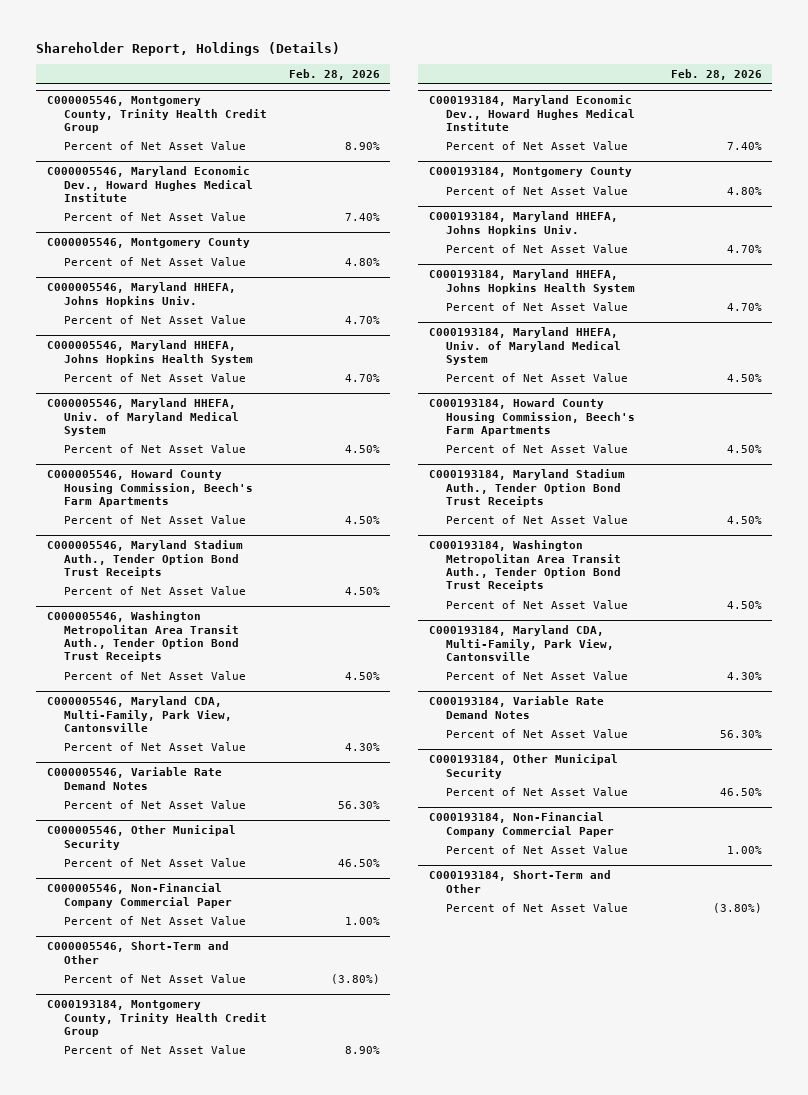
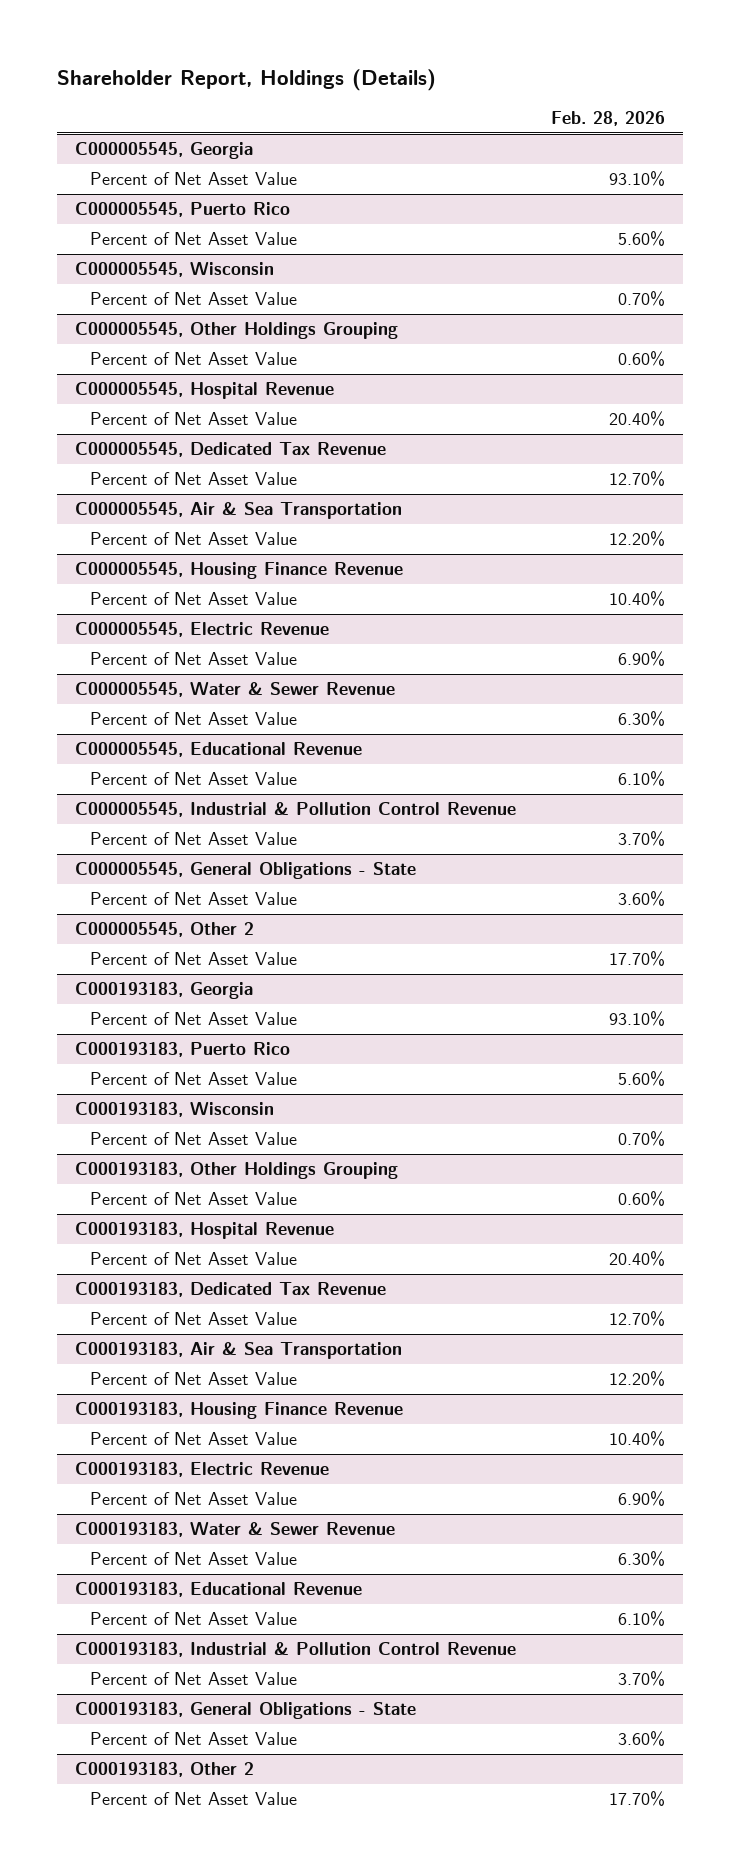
[46,96,268,133] C000005546, Montgomery County, Trinity Health Credit Group -> none
[46,166,254,202] C000005546, Maryland Economic Dev., Howard Hughes Medical Institute -> none
[46,238,250,249] C000005546, Montgomery County -> none
[46,282,236,307] C000005546, Maryland HHEFA, Johns Hopkins Univ. -> none
[46,340,254,365] C000005546, Maryland HHEFA, Johns Hopkins Health System -> none
[46,398,240,436] C000005546, Maryland HHEFA, Univ. of Maryland Medical System -> none
[46,469,254,507] C000005546, Howard County Housing Commission, Beech's Farm Apartments -> none
[46,540,243,578] C000005546, Maryland Stadium Auth., Tender Option Bond Trust Receipts -> none
[46,611,240,663] C000005546, Washington Metropolitan Area Transit Auth., Tender Option Bond Trust Receipts -> none
[46,696,233,732] C000005546, Maryland CDA, Multi-Family, Park View, Cantonsville -> none
[46,767,222,790] C000005546, Variable Rate Demand Notes -> none
[46,825,236,850] C000005546, Other Municipal Security -> none
[46,883,233,908] C000005546, Non-Financial Company Commercial Paper -> none
[46,941,229,964] C000005546, Short-Term and Other -> none
[46,1000,268,1037] C000193184, Montgomery County, Trinity Health Credit Group -> none
[428,95,636,131] C000193184, Maryland Economic Dev., Howard Hughes Medical Institute -> none
[428,167,632,178] C000193184, Montgomery County -> none
[428,211,618,236] C000193184, Maryland HHEFA, Johns Hopkins Univ. -> none
[428,269,636,294] C000193184, Maryland HHEFA, Johns Hopkins Health System -> none
[428,327,622,365] C000193184, Maryland HHEFA, Univ. of Maryland Medical System -> none
[428,398,636,436] C000193184, Howard County Housing Commission, Beech's Farm Apartments -> none
[428,469,625,507] C000193184, Maryland Stadium Auth., Tender Option Bond Trust Receipts -> none
[428,540,622,592] C000193184, Washington Metropolitan Area Transit Auth., Tender Option Bond Trust Receipts -> none
[428,625,615,661] C000193184, Maryland CDA, Multi-Family, Park View, Cantonsville -> none
[428,696,604,719] C000193184, Variable Rate Demand Notes -> none
[428,754,618,779] C000193184, Other Municipal Security -> none
[428,812,615,837] C000193184, Non-Financial Company Commercial Paper -> none
[428,870,611,893] C000193184, Short-Term and Other -> none
none -> [74,142,253,160] C000005545, Georgia
[344,141,380,150] 8.90% -> [609,171,666,187] 93.10%
none -> [74,202,290,218] C000005545, Puerto Rico
[344,212,380,221] 7.40% -> [618,231,666,247] 5.60%
none -> [74,262,274,278] C000005545, Wisconsin
[344,257,380,266] 4.80% -> [618,291,666,307] 0.70%
none -> [74,322,398,340] C000005545, Other Holdings Grouping
[344,315,380,324] 4.70% -> [618,351,666,367] 0.60%
none -> [74,382,334,400] C000005545, Hospital Revenue
[344,373,380,382] 4.70% -> [609,411,666,427] 20.40%
none -> [74,442,386,458] C000005545, Dedicated Tax Revenue
[344,444,380,453] 4.50% -> [609,471,666,487] 12.70%
none -> [74,502,402,520] C000005545, Air & Sea Transportation
[344,515,380,524] 4.50% -> [609,531,666,547] 12.20%
none -> [74,562,403,580] C000005545, Housing Finance Revenue
[344,586,380,595] 4.50% -> [609,591,666,607] 10.40%
none -> [74,622,329,638] C000005545, Electric Revenue
[344,671,380,680] 4.50% -> [618,651,666,667] 6.90%
none -> [74,682,395,698] C000005545, Water & Sewer Revenue
[344,742,380,751] 4.30% -> [618,711,666,727] 6.30%
none -> [74,742,362,758] C000005545, Educational Revenue
[337,800,380,809] 56.30% -> [618,771,666,787] 6.10%
none -> [74,802,516,818] C000005545, Industrial & Pollution Control Revenue
[337,858,380,867] 46.50% -> [618,831,666,847] 3.70%
none -> [74,862,416,880] C000005545, General Obligations - State
[344,916,380,925] 1.00% -> [618,891,666,907] 3.60%
none -> [74,922,254,938] C000005545, Other 2
[330,973,380,984] (3.80%) -> [609,951,666,967] 17.70%
none -> [74,982,253,1000] C000193183, Georgia
[344,1045,380,1054] 8.90% -> [609,1011,666,1027] 93.10%
none -> [74,1042,290,1058] C000193183, Puerto Rico
[726,141,762,150] 7.40% -> [618,1071,666,1087] 5.60%
none -> [74,1102,274,1118] C000193183, Wisconsin
[726,186,762,195] 4.80% -> [618,1131,666,1147] 0.70%
none -> [74,1162,398,1180] C000193183, Other Holdings Grouping
[726,244,762,253] 4.70% -> [618,1191,666,1207] 0.60%
none -> [74,1222,334,1240] C000193183, Hospital Revenue
[726,302,762,311] 4.70% -> [609,1251,666,1267] 20.40%
none -> [74,1282,386,1298] C000193183, Dedicated Tax Revenue
[726,373,762,382] 4.50% -> [609,1311,666,1327] 12.70%
none -> [74,1342,402,1360] C000193183, Air & Sea Transportation
[726,444,762,453] 4.50% -> [609,1371,666,1387] 12.20%
none -> [74,1402,403,1420] C000193183, Housing Finance Revenue
[726,515,762,524] 4.50% -> [609,1431,666,1447] 10.40%
none -> [74,1462,329,1478] C000193183, Electric Revenue
[726,600,762,609] 4.50% -> [618,1491,666,1507] 6.90%
none -> [74,1522,395,1538] C000193183, Water & Sewer Revenue
[726,671,762,680] 4.30% -> [618,1551,666,1567] 6.30%
none -> [74,1582,362,1598] C000193183, Educational Revenue
[719,729,762,738] 56.30% -> [618,1611,666,1627] 6.10%
none -> [74,1642,516,1658] C000193183, Industrial & Pollution Control Revenue
[719,787,762,796] 46.50% -> [618,1671,666,1687] 3.70%
none -> [74,1702,416,1720] C000193183, General Obligations - State
[726,845,762,854] 1.00% -> [618,1731,666,1747] 3.60%
none -> [74,1762,254,1778] C000193183, Other 2
[712,902,762,913] (3.80%) -> [609,1791,666,1807] 17.70%

